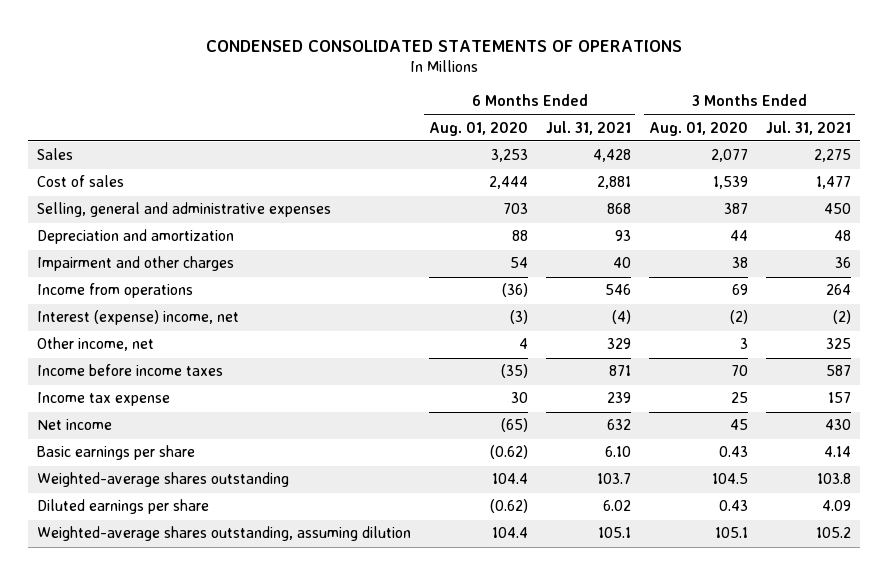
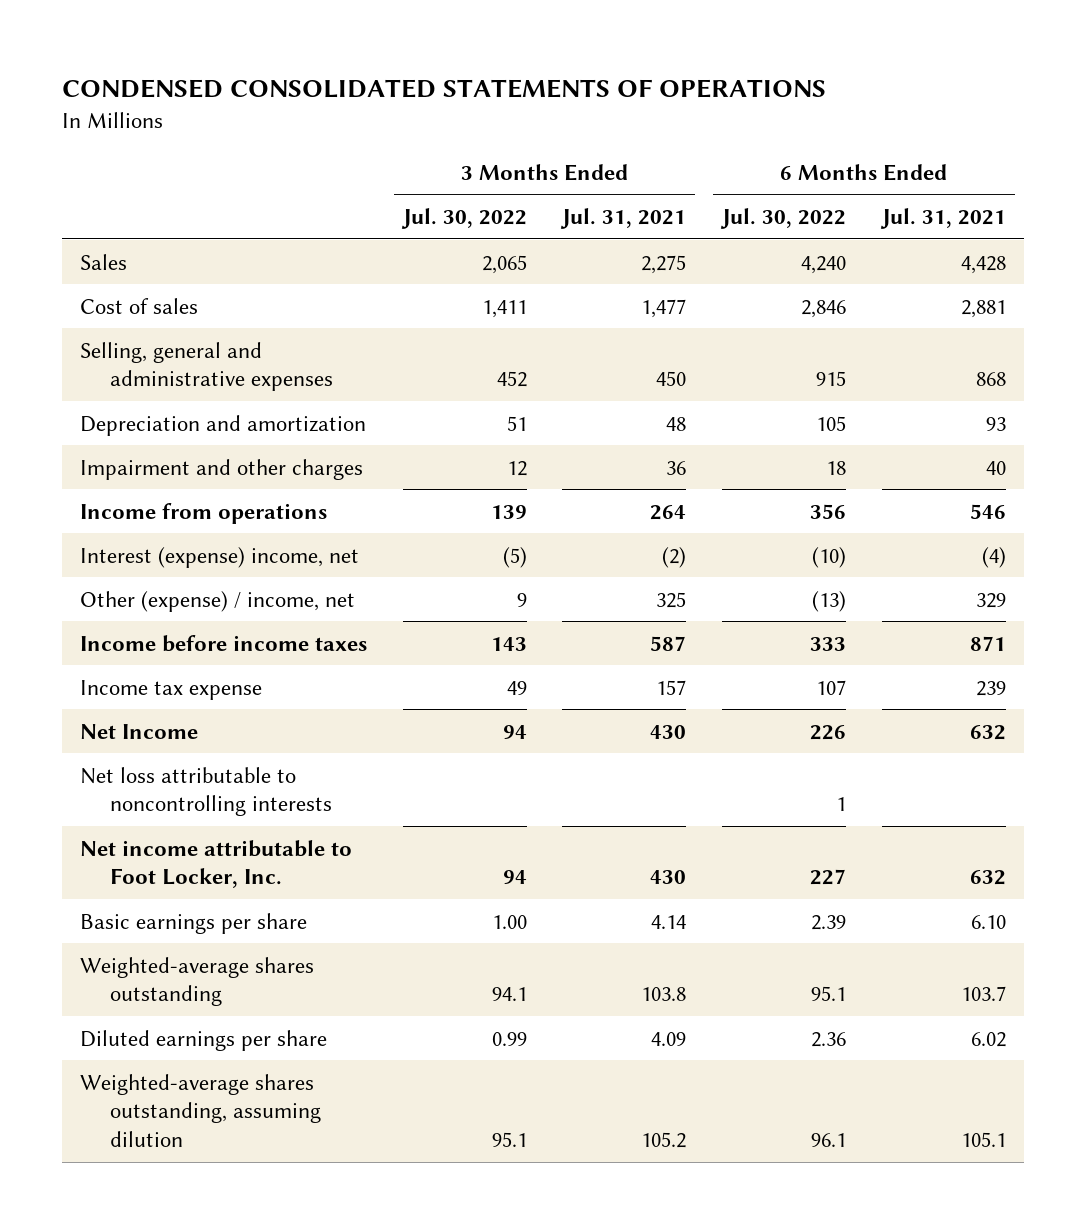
[428,121,528,136] Aug. 01, 2020 -> none
[648,121,748,136] Aug. 01, 2020 -> none
none -> [400,208,527,230] Jul. 30, 2022
none -> [720,208,847,230] Jul. 30, 2022
[36,337,154,352] Other income, net -> [79,590,355,612] Other (expense) / income, net
none -> [79,723,198,739] Net Income
none -> [79,766,333,817] Net loss attributable to noncontrolling interests
[36,419,112,431] Net income -> [79,839,352,889] Net income attributable to Foot Locker, Inc.

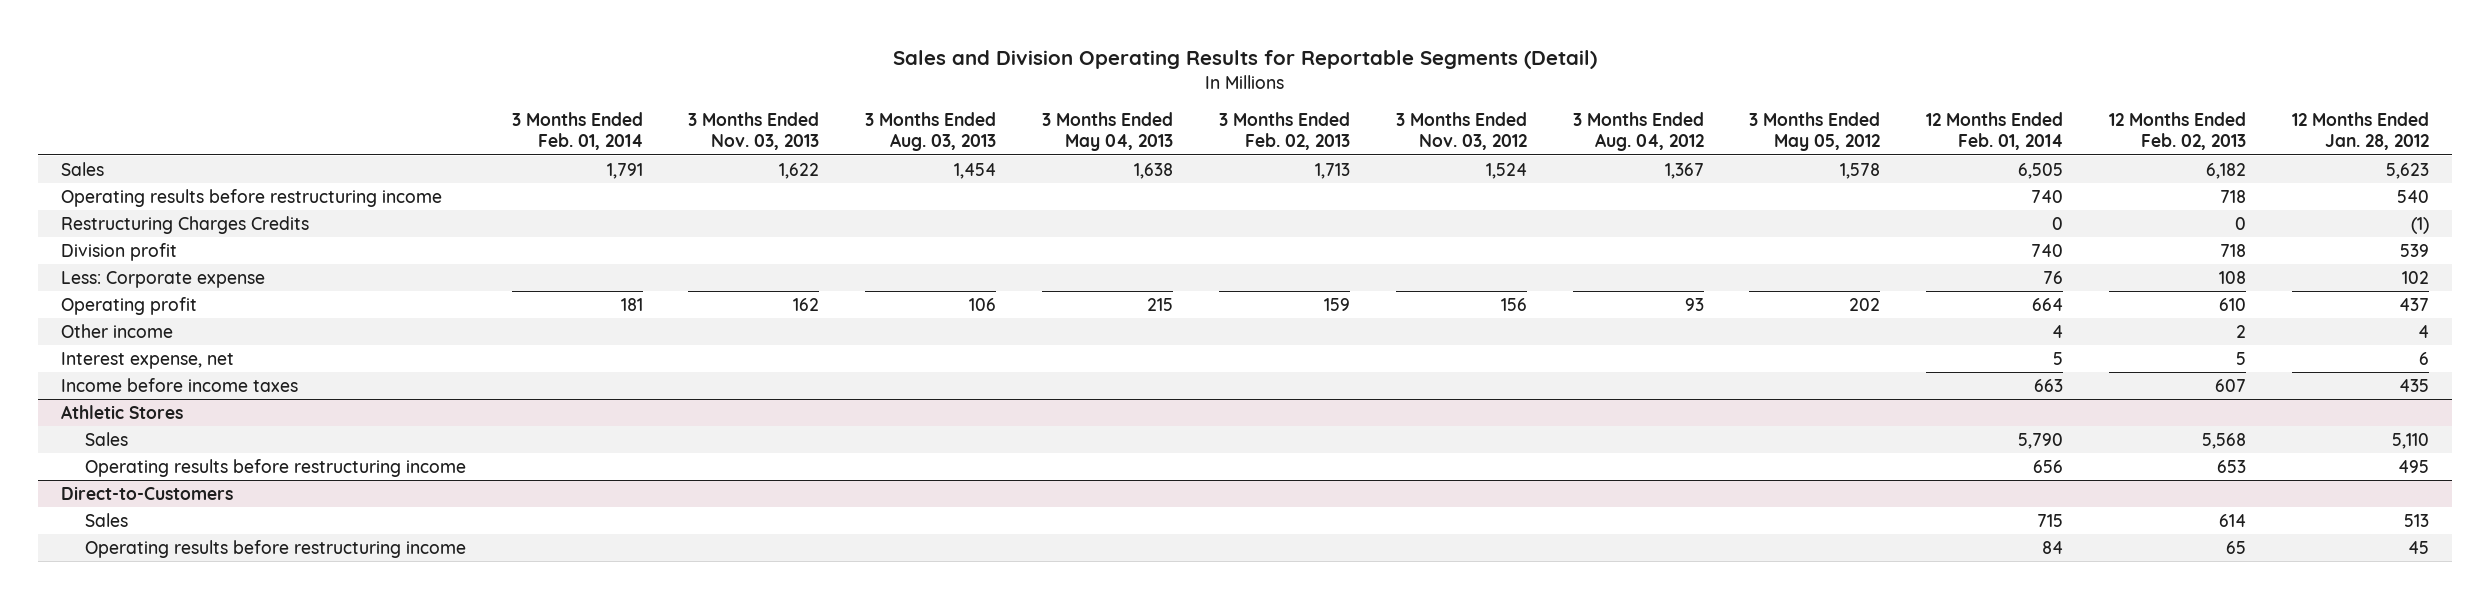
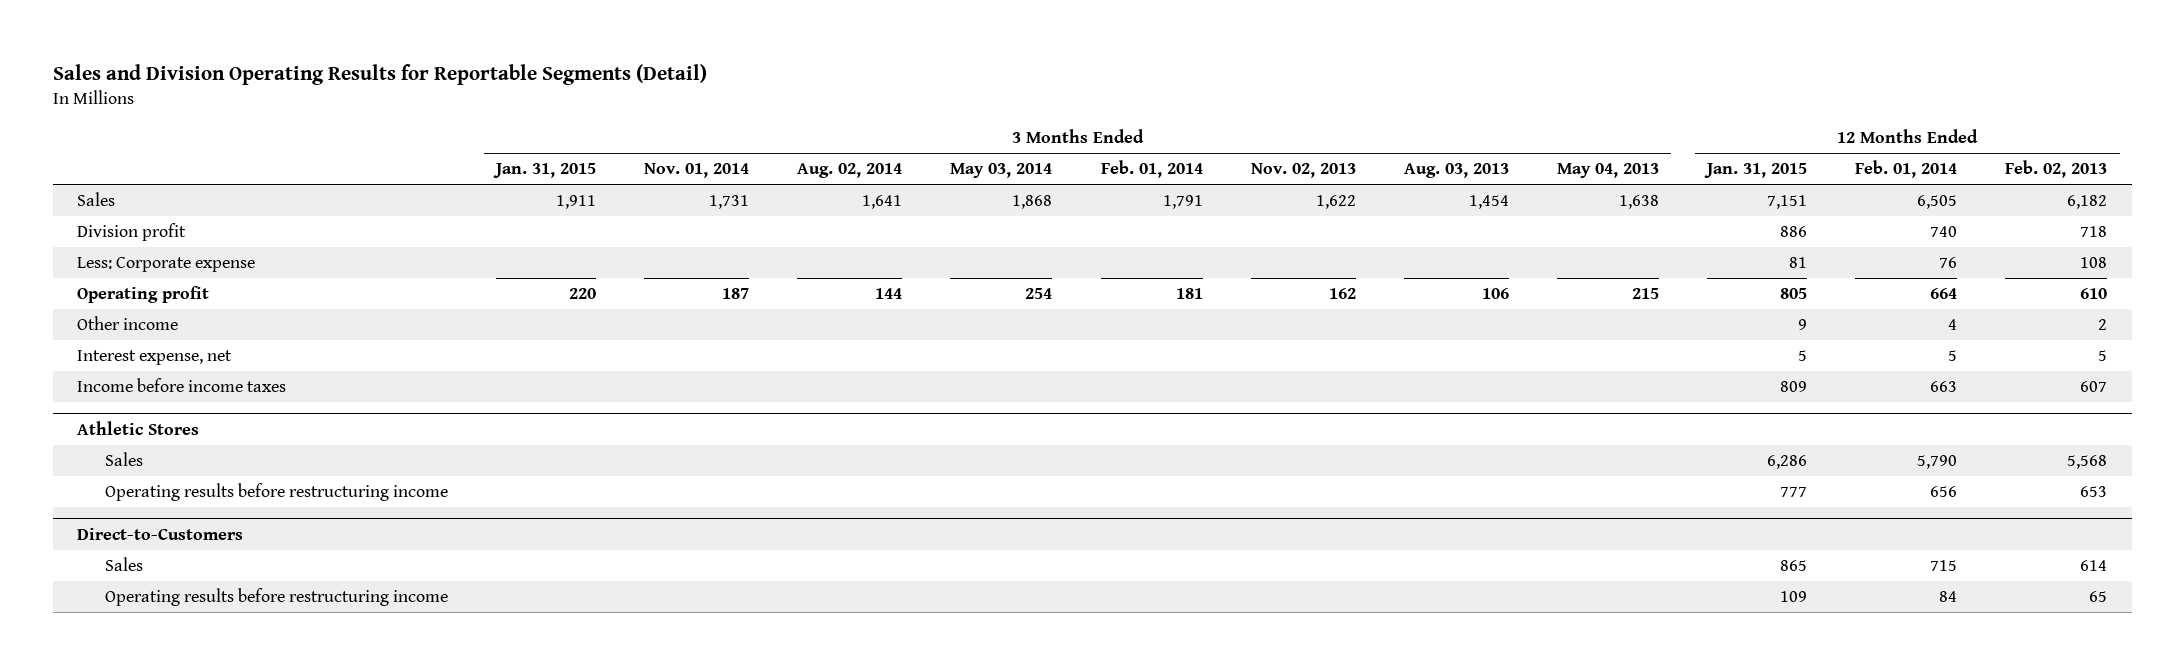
[688,112,820,151] 3 Months Ended Nov. 03, 2013 -> none
[1218,112,1350,151] 3 Months Ended Feb. 02, 2013 -> none
[1395,112,1527,151] 3 Months Ended Nov. 03, 2012 -> none
[1572,112,1704,152] 3 Months Ended Aug. 04, 2012 -> none
[1749,112,1881,152] 3 Months Ended May 05, 2012 -> none
[2291,112,2429,151] 12 Months Ended Jan. 28, 2012 -> none
none -> [493,163,597,179] Jan. 31, 2015
none -> [644,163,750,179] Nov. 01, 2014
none -> [797,163,903,179] Aug. 02, 2014
none -> [950,163,1053,179] May 03, 2014
none -> [1250,163,1356,179] Nov. 02, 2013
none -> [1704,163,1808,179] Jan. 31, 2015
[60,188,442,207] Operating results before restructuring income -> none
[60,215,309,234] Restructuring Charges Credits -> none

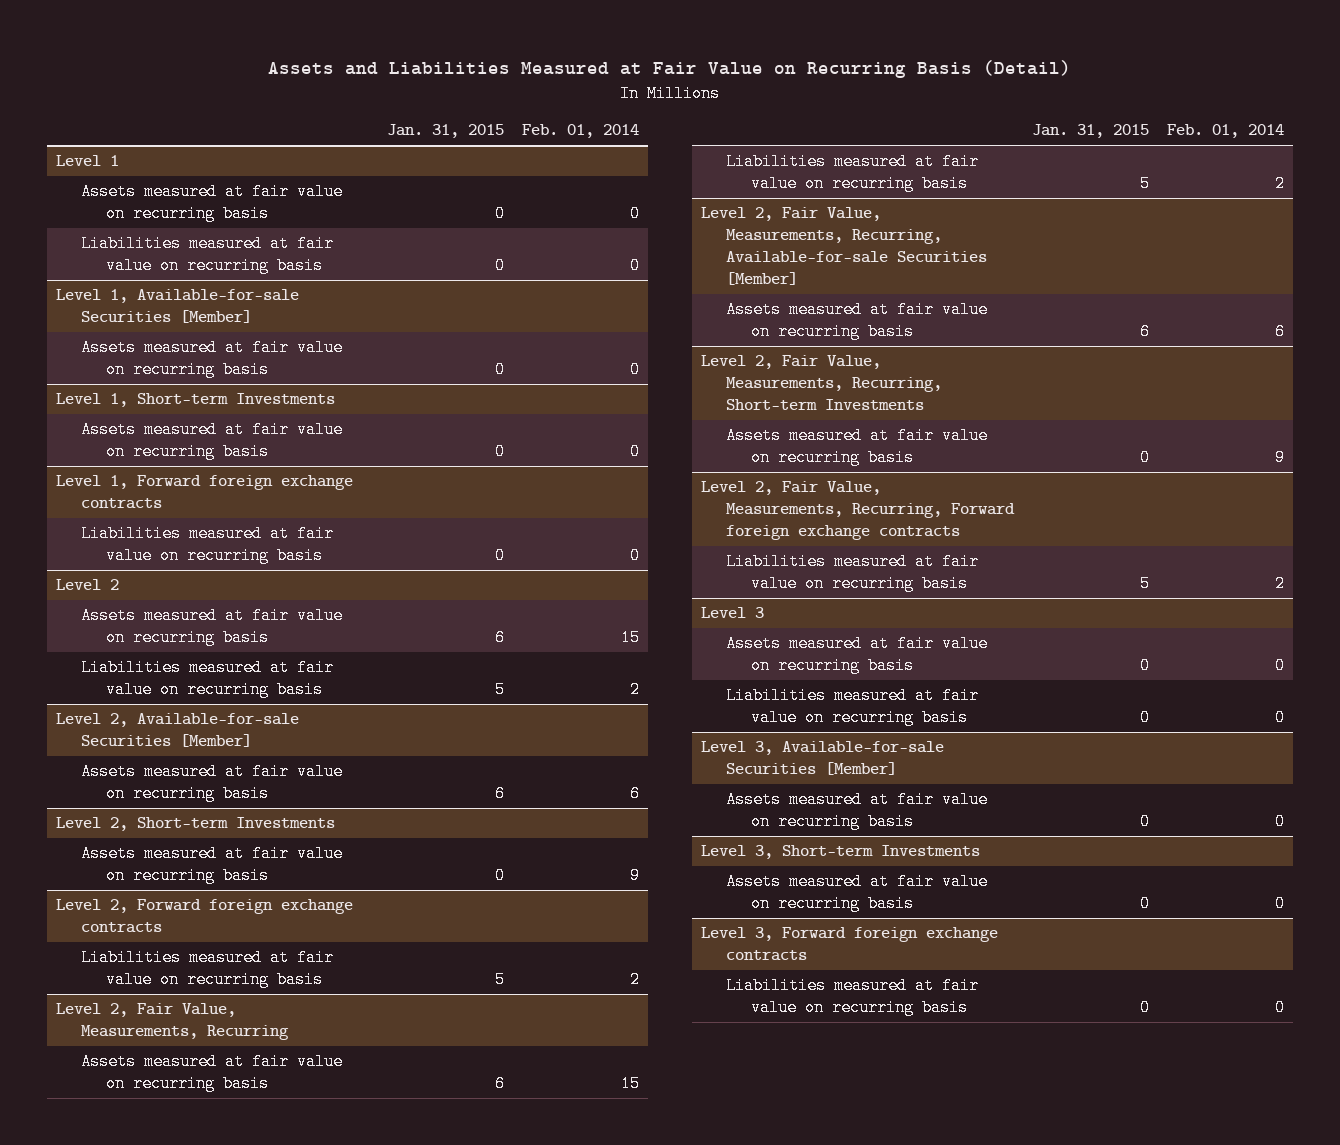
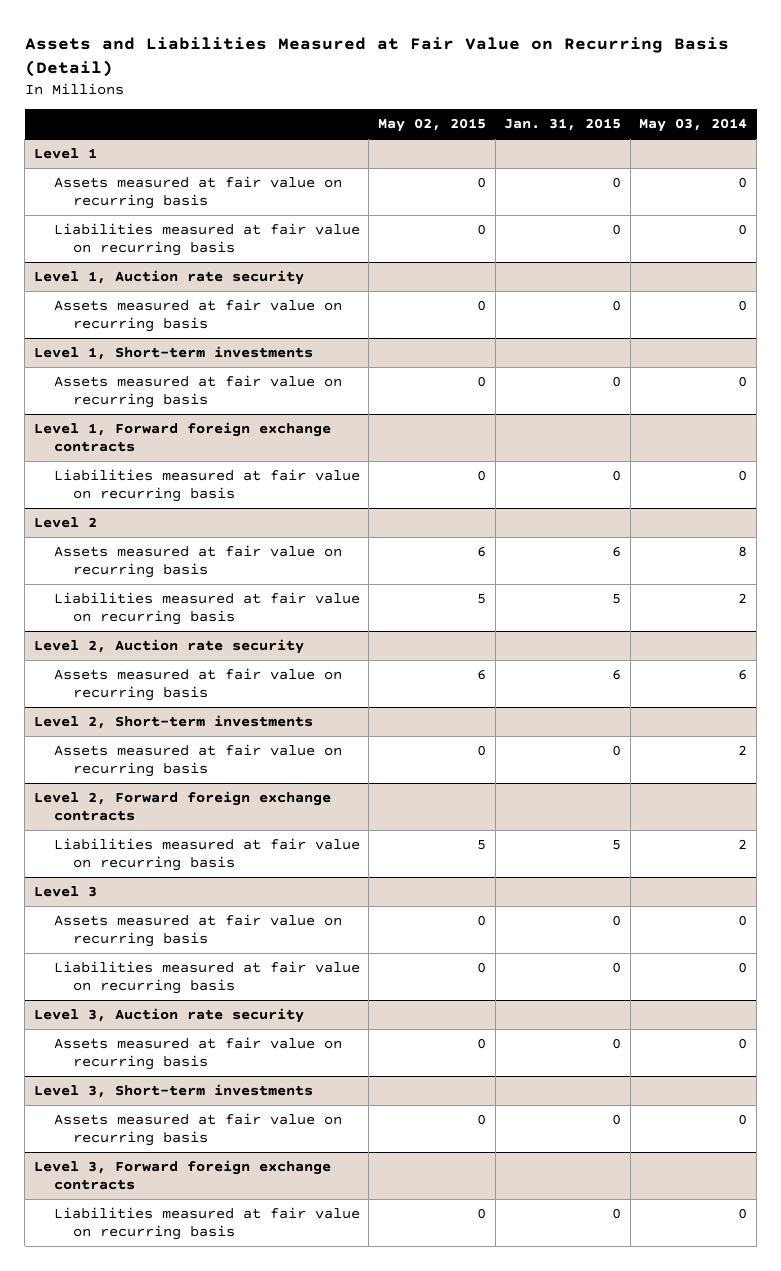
[522,124,640,139] Feb. 01, 2014 -> none
none -> [377,118,486,133] May 02, 2015
none -> [639,118,748,133] May 03, 2014
[56,289,300,324] Level 1, Available-for-sale Securities [Member] -> none
none -> [33,270,304,286] Level 1, Auction rate security
[56,393,336,408] Level 1, Short-term Investments -> [33,346,313,361] Level 1, Short-term investments
[56,713,300,748] Level 2, Available-for-sale Securities [Member] -> none
none -> [33,639,304,655] Level 2, Auction rate security
[56,817,336,832] Level 2, Short-term Investments -> [33,715,313,730] Level 2, Short-term investments
[56,1003,290,1041] Level 2, Fair Value, Measurements, Recurring -> none
[81,1053,344,1093] Assets measured at fair value on recurring basis -> none
[726,153,980,193] Liabilities measured at fair value on recurring basis -> none
[700,207,988,286] Level 2, Fair Value, Measurements, Recurring, Available-for-sale Securities [Member] -> none
[726,301,989,341] Assets measured at fair value on recurring basis -> none
[700,355,943,411] Level 2, Fair Value, Measurements, Recurring, Short-term Investments -> none
[726,427,989,467] Assets measured at fair value on recurring basis -> none
[700,481,1016,541] Level 2, Fair Value, Measurements, Recurring, Forward foreign exchange contracts -> none
[726,553,980,593] Liabilities measured at fair value on recurring basis -> none
[700,741,944,776] Level 3, Available-for-sale Securities [Member] -> none
none -> [33,1008,304,1024] Level 3, Auction rate security
[700,845,980,860] Level 3, Short-term Investments -> [33,1084,313,1099] Level 3, Short-term investments

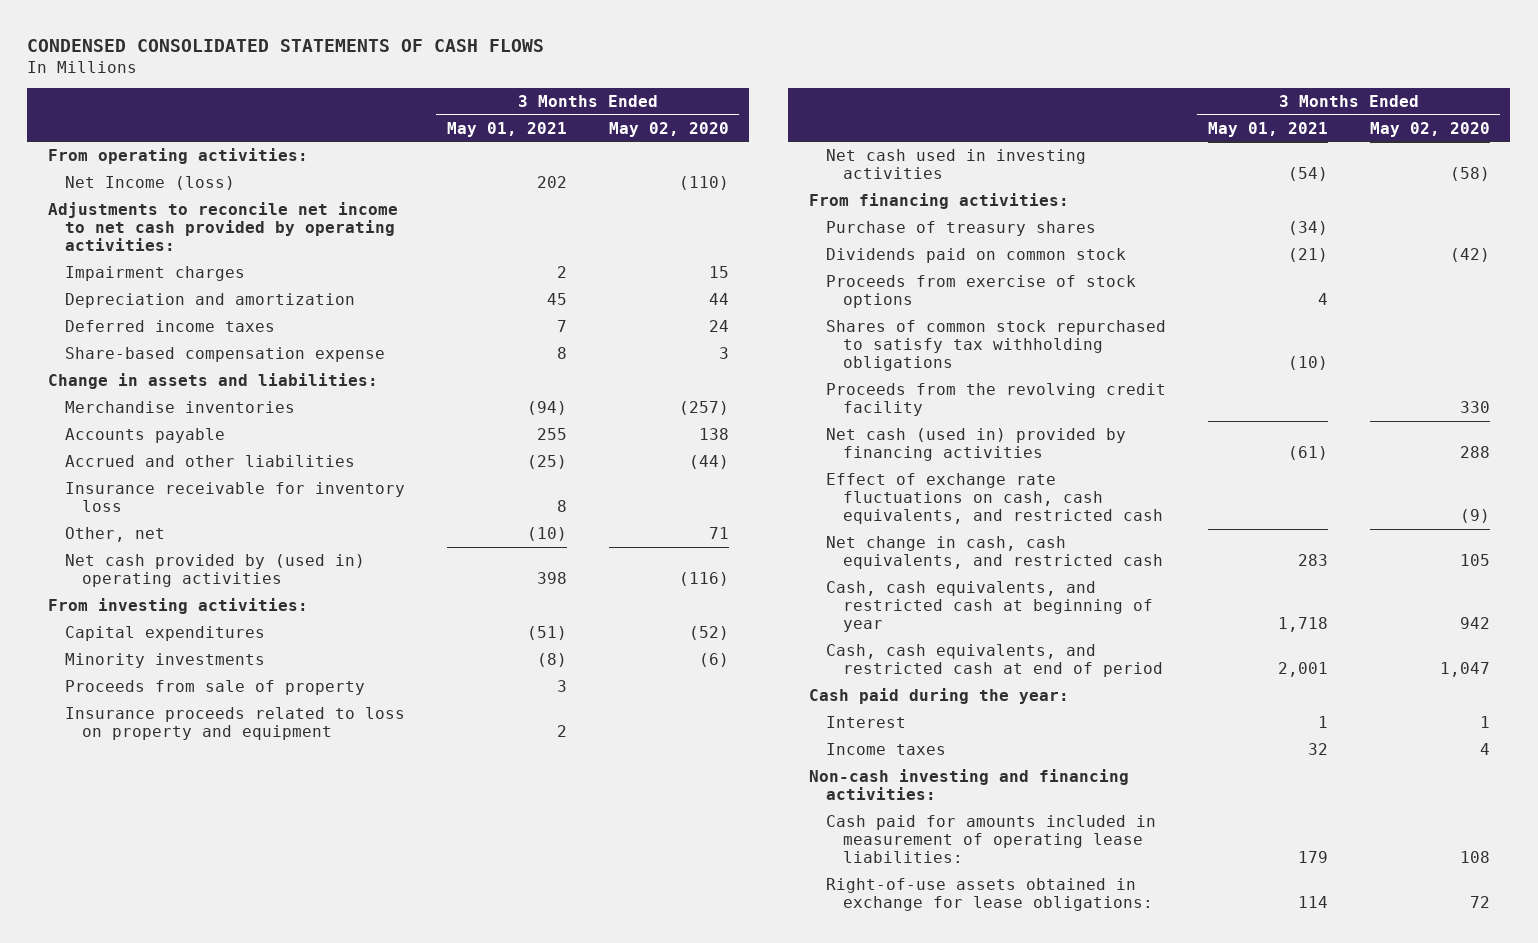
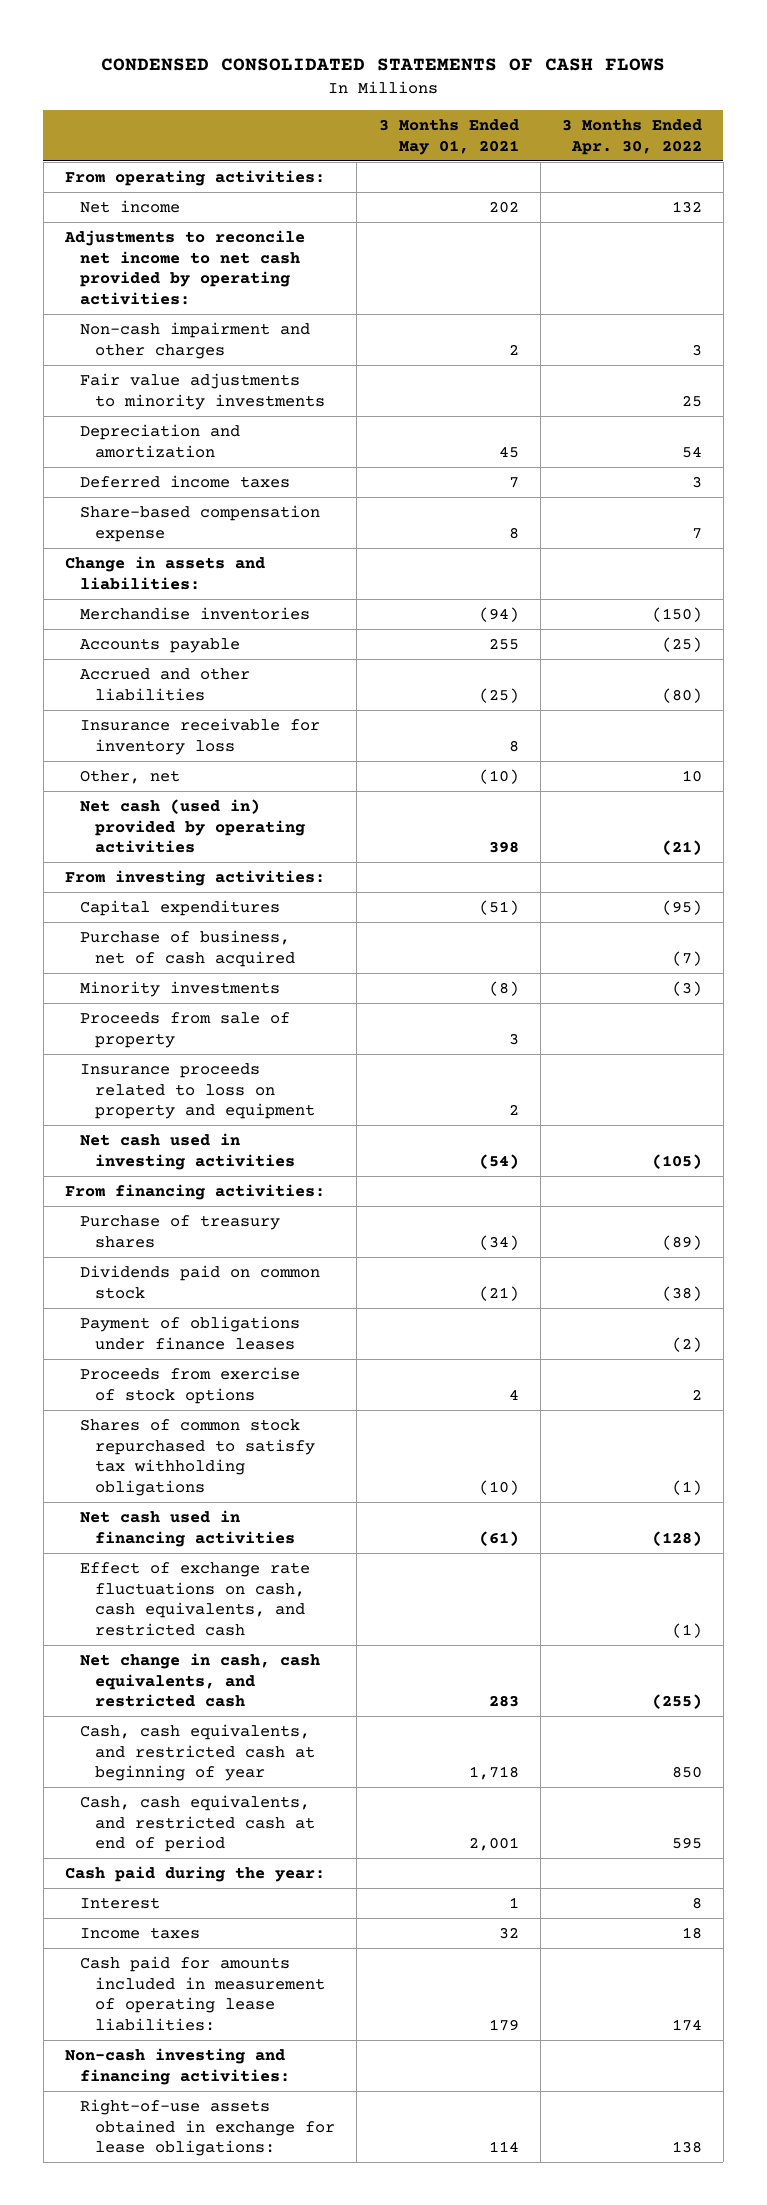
[608,121,729,137] May 02, 2020 -> none
none -> [561,118,702,155] 3 Months Ended Apr. 30, 2022
[65,175,236,190] Net Income (loss) -> [80,199,181,213] Net income
[65,265,246,281] Impairment charges -> none
none -> [80,321,311,359] Non-cash impairment and other charges
none -> [80,372,326,410] Fair value adjustments to minority investments
[65,553,366,588] Net cash provided by (used in) operating activities -> [80,798,306,854] Net cash (used in) provided by operating activities
none -> [80,929,296,967] Purchase of business, net of cash acquired
none -> [80,1315,301,1350] Payment of obligations under finance leases
[826,382,1167,417] Proceeds from the revolving credit facility -> none
[826,427,1127,462] Net cash (used in) provided by financing activities -> [80,1509,296,1547] Net cash used in financing activities
[809,768,1130,801] Non-cash investing and financing activities: -> [64,2047,291,2085] Non-cash investing and financing activities:

